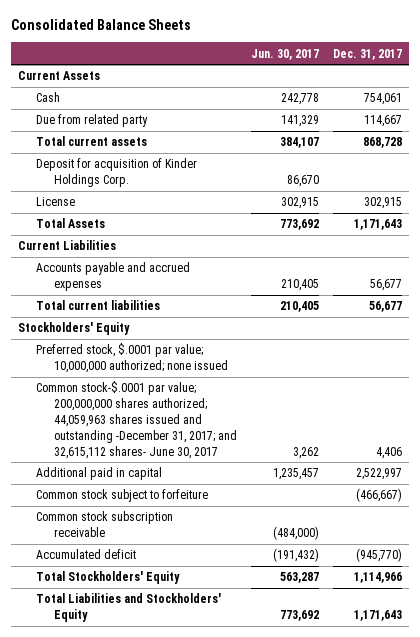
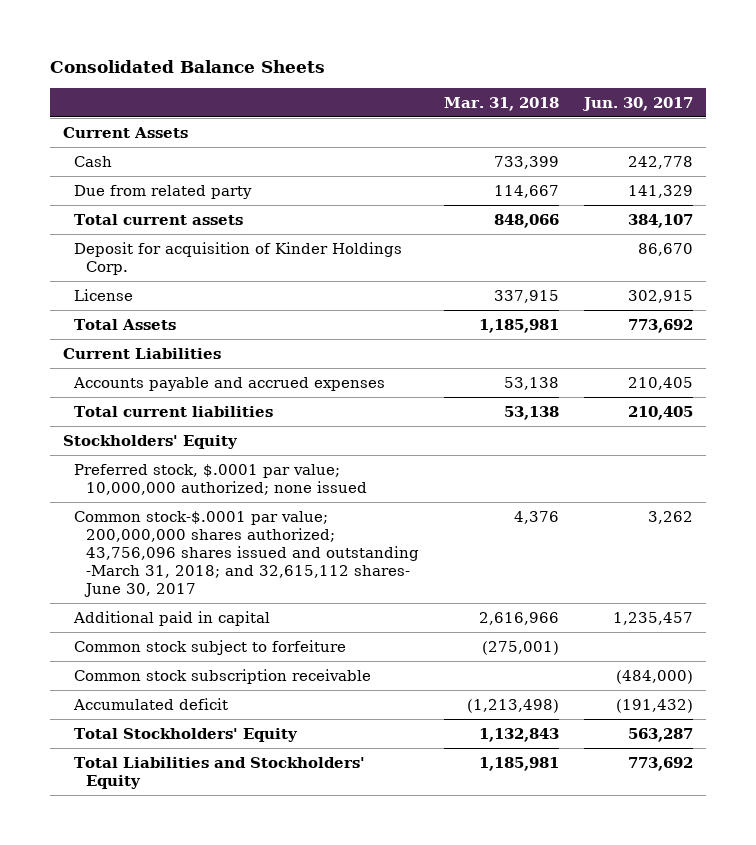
[333,48,403,60] Dec. 31, 2017 -> none
none -> [444,96,560,111] Mar. 31, 2018
[36,381,237,459] Common stock-$.0001 par value; 200,000,000 shares authorized; 44,059,963 shares issued and outstanding -December 31, 2017; and 32,615,112 shares- June 30, 2017 -> [74,510,419,598] Common stock-$.0001 par value; 200,000,000 shares authorized; 43,756,096 shares issued and outstanding -March 31, 2018; and 32,615,112 shares- June 30, 2017

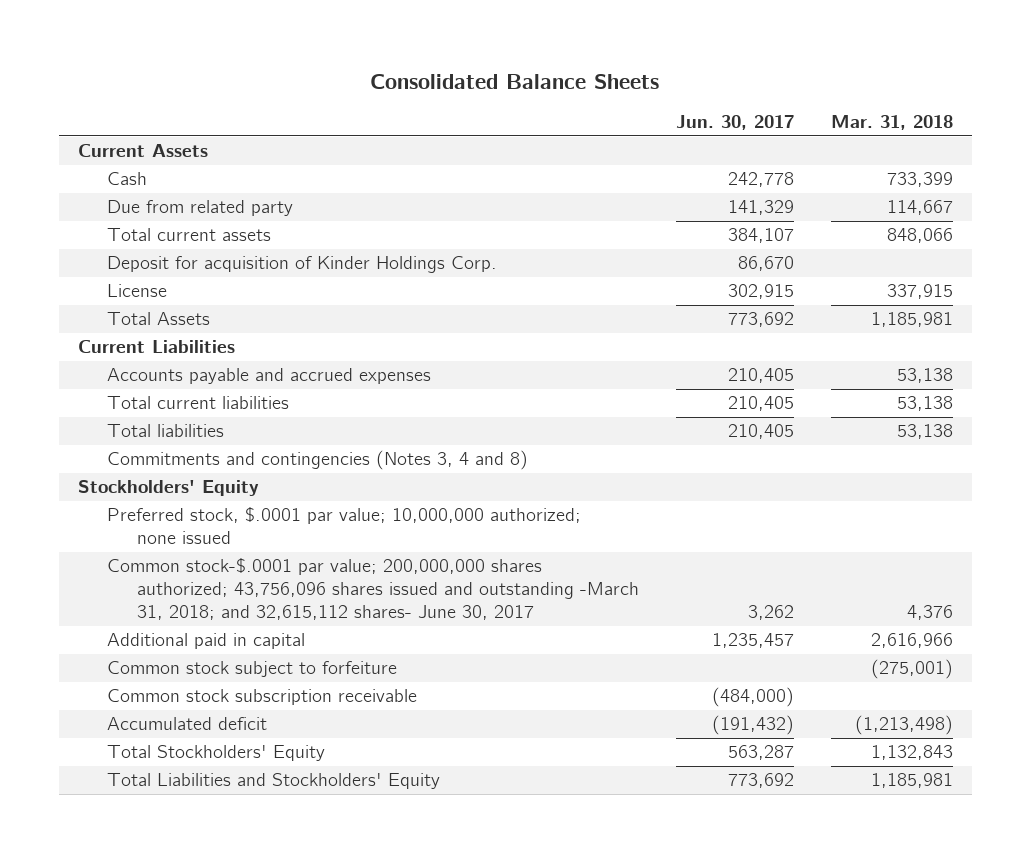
none -> [107,424,225,438] Total liabilities
none -> [107,450,529,471] Commitments and contingencies (Notes 3, 4 and 8)

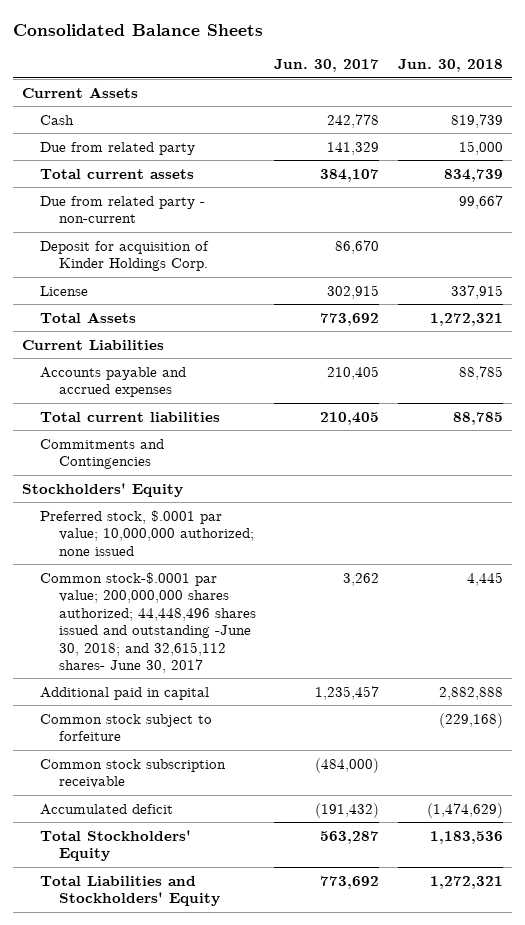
[831,115,954,131] Mar. 31, 2018 -> none
none -> [397,59,503,73] Jun. 30, 2018
none -> [40,195,206,224] Due from related party - non-current
[107,424,225,438] Total liabilities -> none
[107,450,529,471] Commitments and contingencies (Notes 3, 4 and 8) -> [40,438,165,470] Commitments and Contingencies
[107,558,639,621] Common stock-$.0001 par value; 200,000,000 shares authorized; 43,756,096 shares issued and outstanding -March 31, 2018; and 32,615,112 shares- June 30, 2017 -> [40,571,257,674] Common stock-$.0001 par value; 200,000,000 shares authorized; 44,448,496 shares issued and outstanding -June 30, 2018; and 32,615,112 shares- June 30, 2017

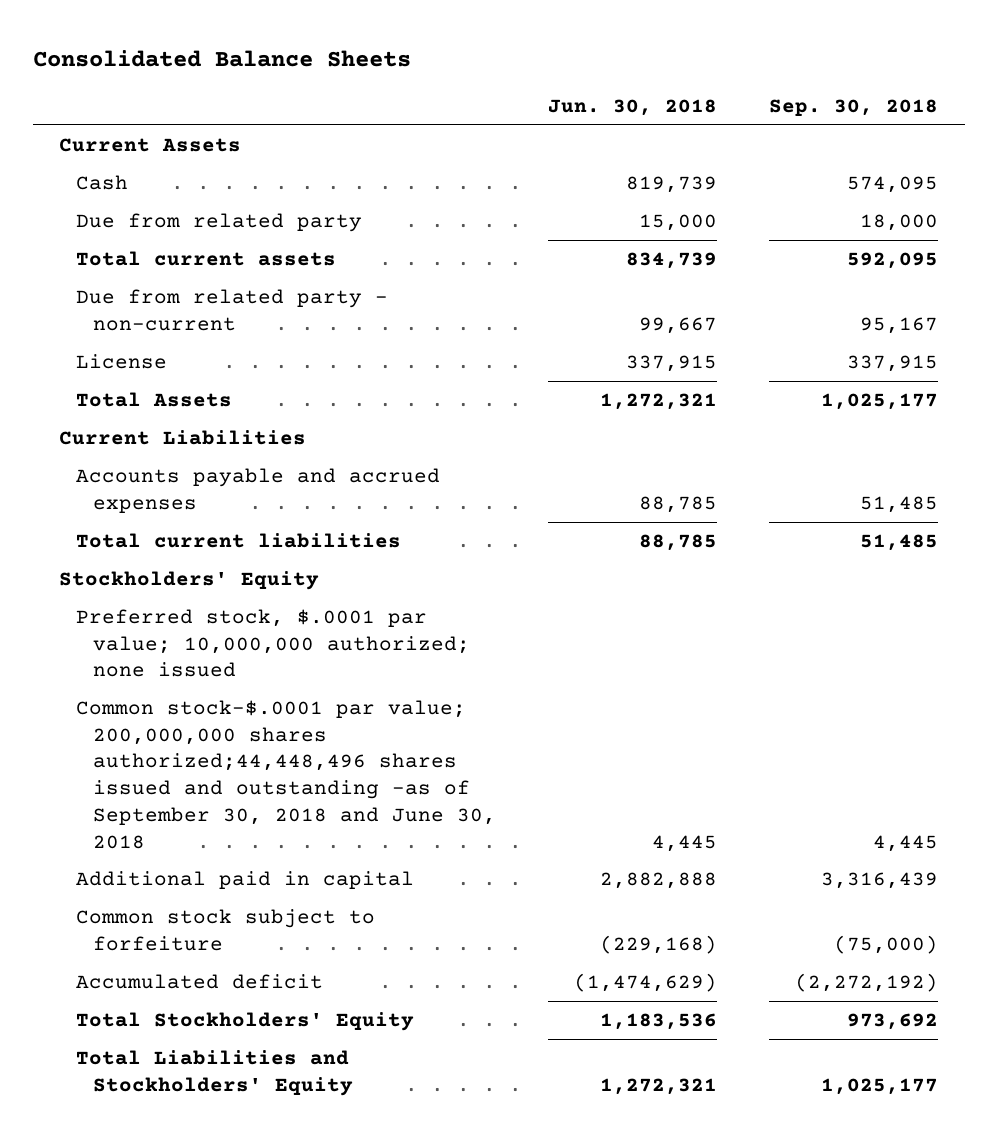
[274,59,380,73] Jun. 30, 2017 -> none
none -> [769,98,939,116] Sep. 30, 2018
[40,240,210,272] Deposit for acquisition of Kinder Holdings Corp. -> none
[40,438,165,470] Commitments and Contingencies -> none
[40,571,257,674] Common stock-$.0001 par value; 200,000,000 shares authorized; 44,448,496 shares issued and outstanding -June 30, 2018; and 32,615,112 shares- June 30, 2017 -> [76,700,497,849] Common stock-$.0001 par value; 200,000,000 shares authorized;44,448,496 shares issued and outstanding -as of September 30, 2018 and June 30, 2018
[40,758,227,789] Common stock subscription receivable -> none

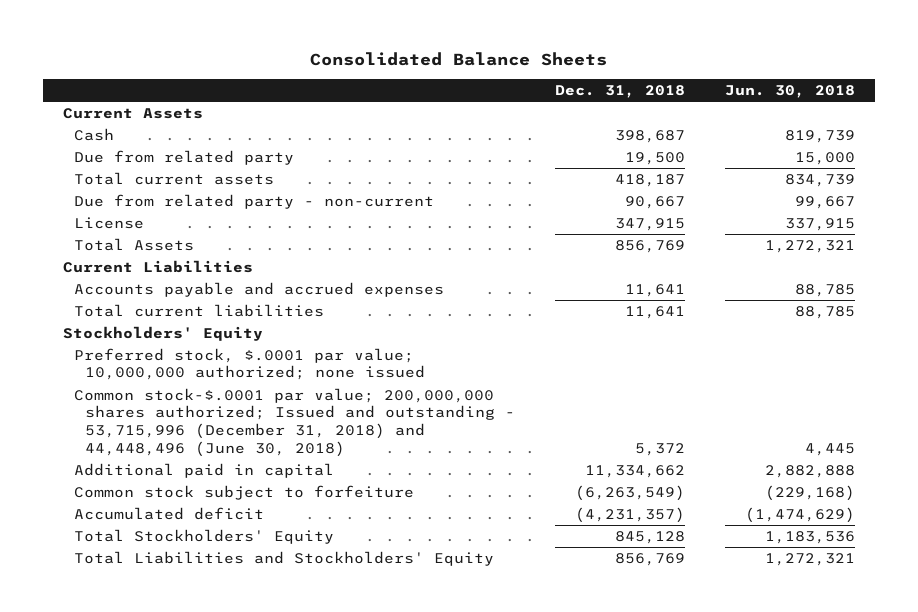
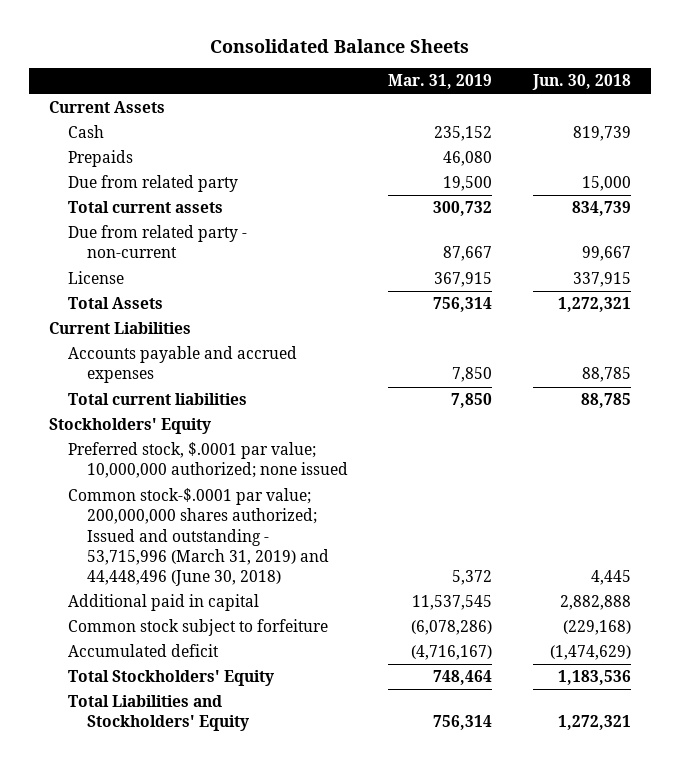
[555,85,686,99] Dec. 31, 2018 -> none
none -> [388,74,493,90] Mar. 31, 2019
none -> [67,150,133,168] Prepaids
[74,387,515,457] Common stock-$.0001 par value; 200,000,000 shares authorized; Issued and outstanding - 53,715,996 (December 31, 2018) and 44,448,496 (June 30, 2018) -> [67,488,330,586] Common stock-$.0001 par value; 200,000,000 shares authorized; Issued and outstanding - 53,715,996 (March 31, 2019) and 44,448,496 (June 30, 2018)

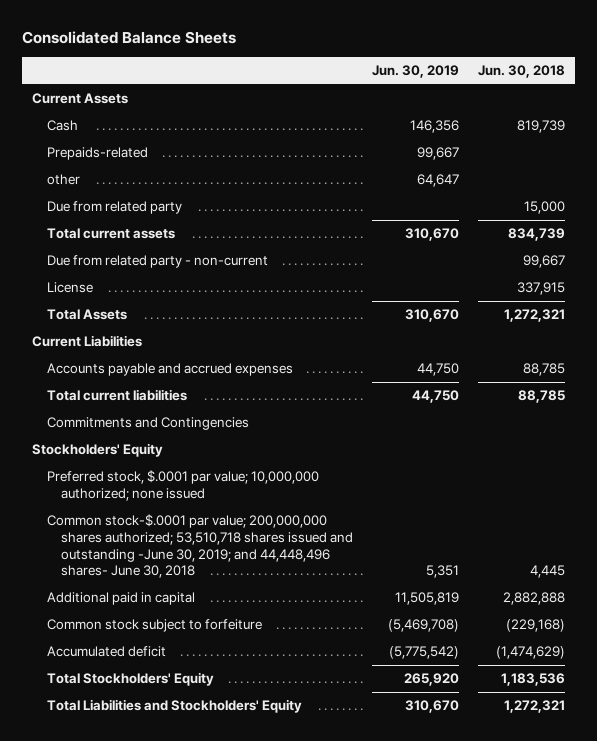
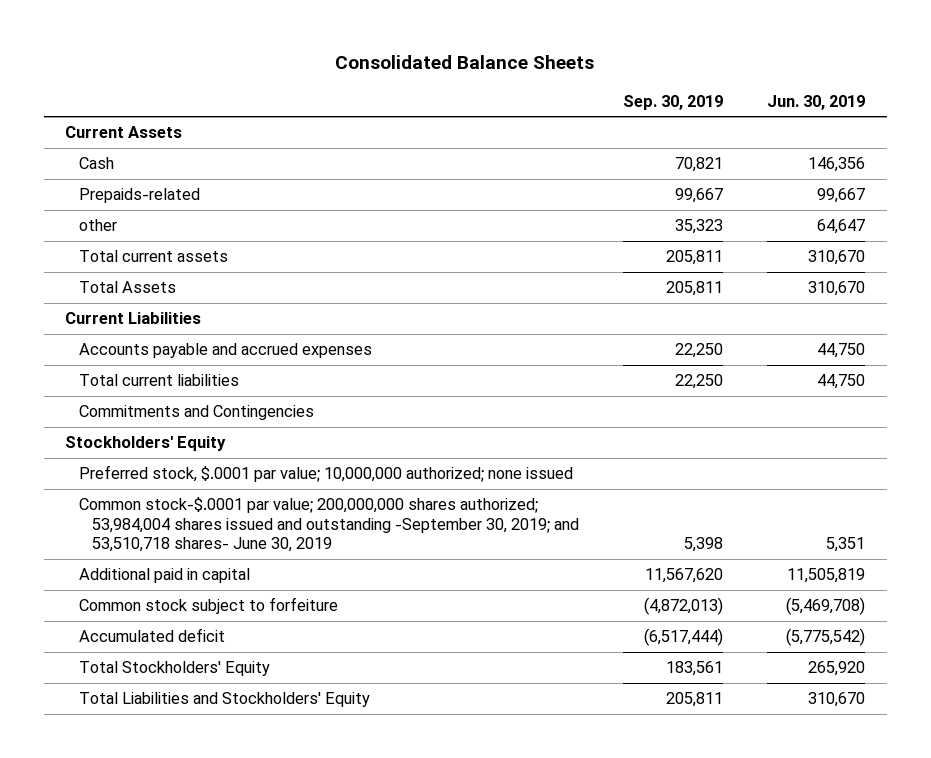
[478,65,566,79] Jun. 30, 2018 -> none
none -> [623,94,724,110] Sep. 30, 2019
[46,201,182,215] Due from related party -> none
[46,255,268,269] Due from related party - non-current -> none
[46,282,93,294] License -> none
[46,514,354,579] Common stock-$.0001 par value; 200,000,000 shares authorized; 53,510,718 shares issued and outstanding -June 30, 2019; and 44,448,496 shares- June 30, 2018 -> [78,497,580,553] Common stock-$.0001 par value; 200,000,000 shares authorized; 53,984,004 shares issued and outstanding -September 30, 2019; and 53,510,718 shares- June 30, 2019

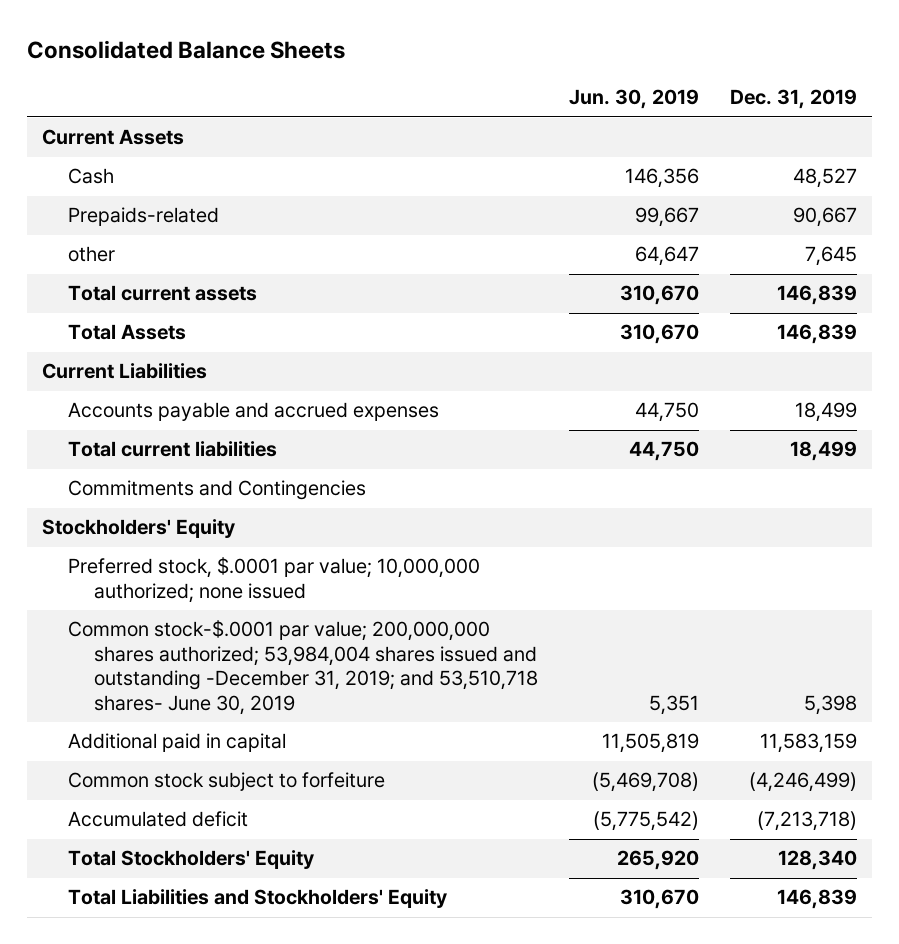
[623,94,724,110] Sep. 30, 2019 -> none
none -> [730,89,858,110] Dec. 31, 2019
[78,497,580,553] Common stock-$.0001 par value; 200,000,000 shares authorized; 53,984,004 shares issued and outstanding -September 30, 2019; and 53,510,718 shares- June 30, 2019 -> [68,620,539,715] Common stock-$.0001 par value; 200,000,000 shares authorized; 53,984,004 shares issued and outstanding -December 31, 2019; and 53,510,718 shares- June 30, 2019

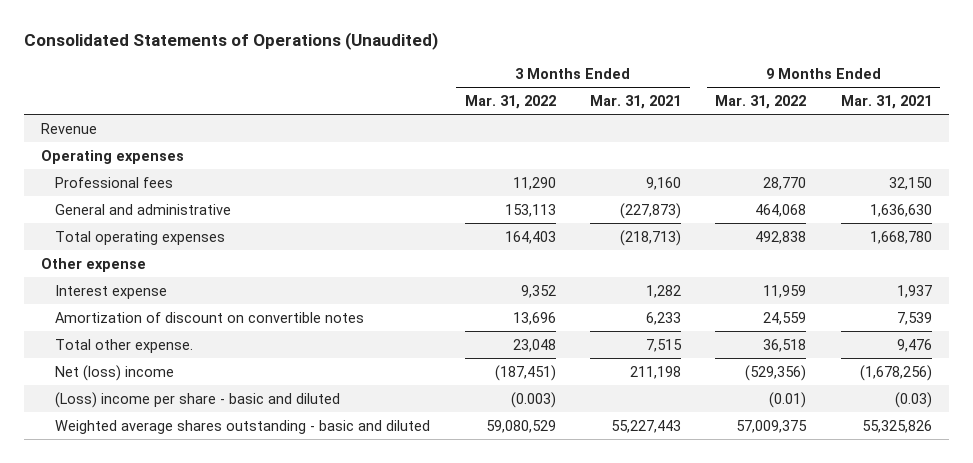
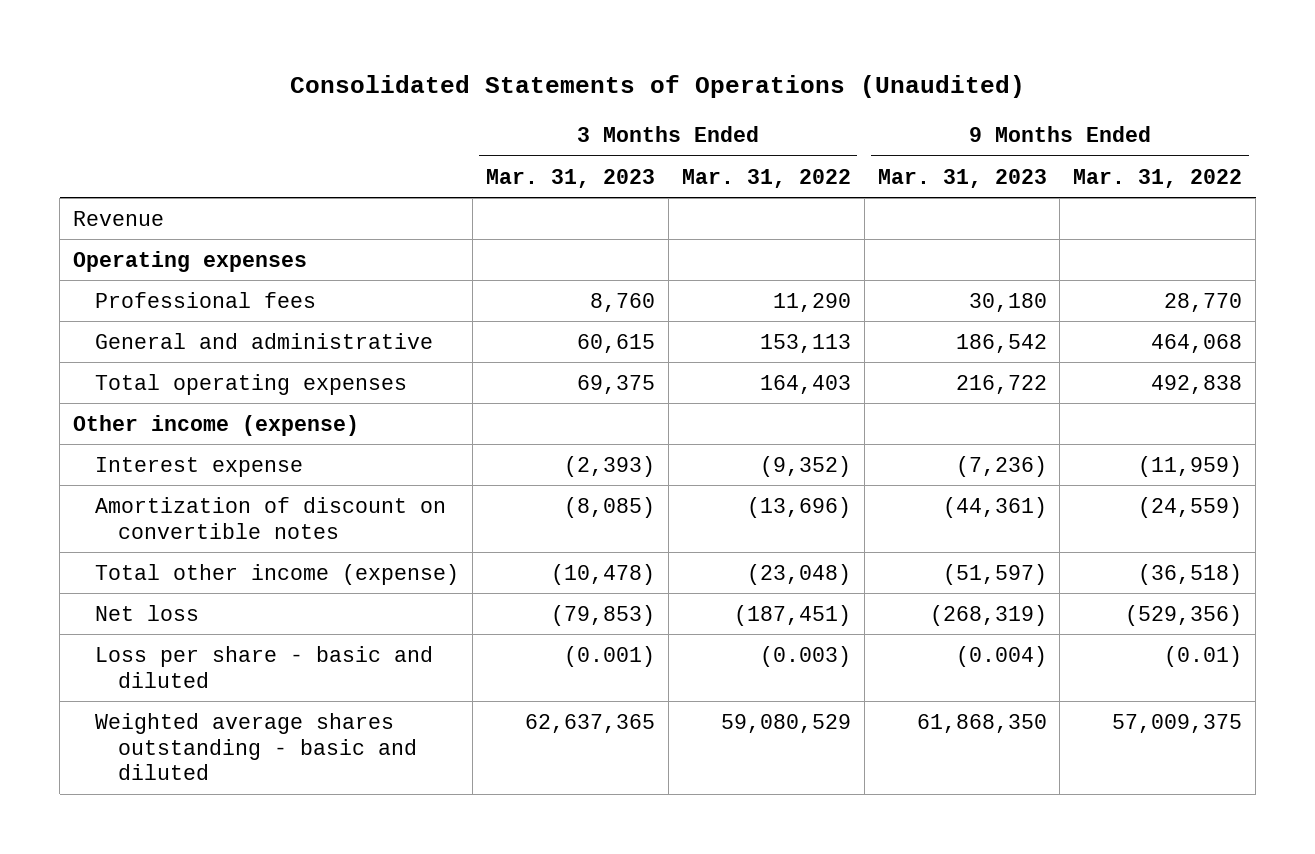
[590,95,682,110] Mar. 31, 2021 -> none
[840,95,932,110] Mar. 31, 2021 -> none
none -> [486,168,656,188] Mar. 31, 2023
none -> [877,168,1047,188] Mar. 31, 2023
[40,257,146,272] Other expense -> [73,414,360,436] Other income (expense)
[520,284,556,298] 9,352 -> [759,455,851,477] (9,352)
[763,284,807,298] 11,959 -> [1138,455,1243,477] (11,959)
[512,311,556,325] 13,696 -> [746,496,851,518] (13,696)
[763,311,807,325] 24,559 -> [1138,496,1243,518] (24,559)
[55,338,194,353] Total other expense. -> [95,563,460,585] Total other income (expense)
[512,338,556,352] 23,048 -> [746,563,851,585] (23,048)
[763,338,807,352] 36,518 -> [1138,563,1243,585] (36,518)
[55,364,175,381] Net (loss) income -> [95,604,200,621] Net loss
[55,391,341,408] (Loss) income per share - basic and diluted -> [95,645,434,688] Loss per share - basic and diluted

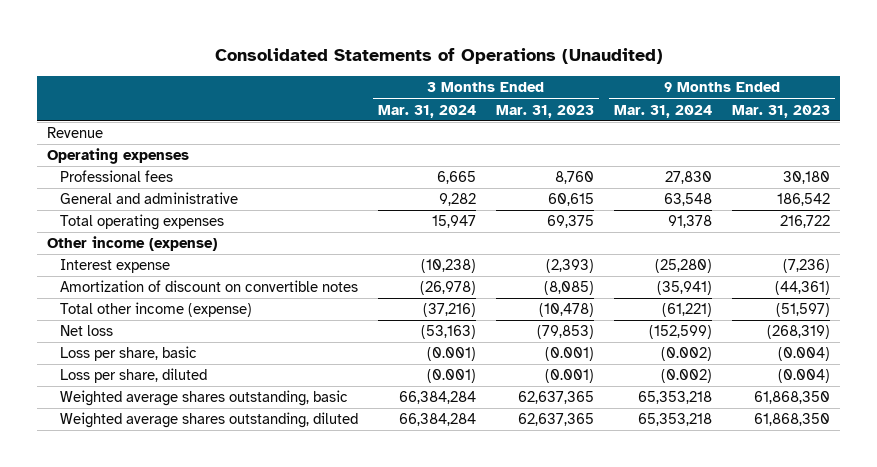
[681,168,851,188] Mar. 31, 2022 -> none
[1073,168,1243,188] Mar. 31, 2022 -> none
none -> [377,104,476,118] Mar. 31, 2024
none -> [613,104,712,118] Mar. 31, 2024
[95,645,434,688] Loss per share - basic and diluted -> [59,346,197,362] Loss per share, basic
none -> [59,368,207,384] Loss per share, diluted
[95,712,417,781] Weighted average shares outstanding - basic and diluted -> [59,390,348,407] Weighted average shares outstanding, basic
none -> [59,412,358,429] Weighted average shares outstanding, diluted

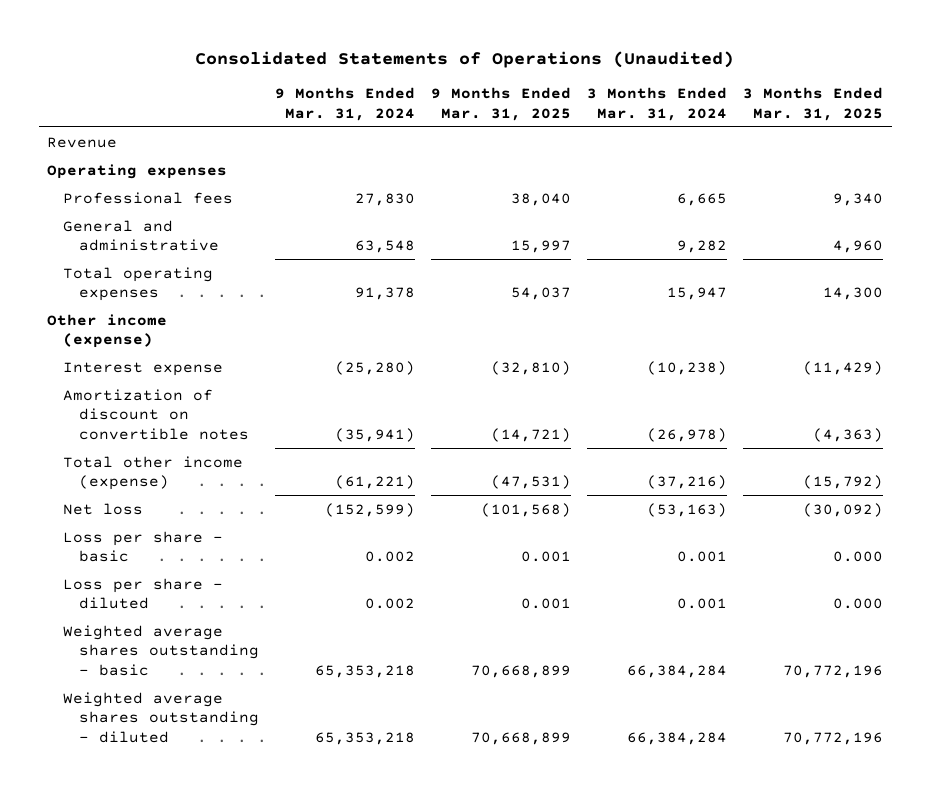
[495,104,594,118] Mar. 31, 2023 -> none
[731,104,830,118] Mar. 31, 2023 -> none
none -> [431,87,572,121] 9 Months Ended Mar. 31, 2025
none -> [743,87,884,121] 3 Months Ended Mar. 31, 2025
[59,346,197,362] Loss per share, basic -> [62,530,223,563] Loss per share - basic
[426,347,476,362] (0.001) -> [677,551,728,563] 0.001
[660,347,712,362] (0.002) -> [364,551,415,563] 0.002
[59,368,207,384] Loss per share, diluted -> [62,577,223,610] Loss per share - diluted
[426,369,476,384] (0.001) -> [677,598,728,610] 0.001
[660,369,712,384] (0.002) -> [364,598,415,610] 0.002
[59,390,348,407] Weighted average shares outstanding, basic -> [62,624,259,677] Weighted average shares outstanding - basic
[59,412,358,429] Weighted average shares outstanding, diluted -> [62,691,259,744] Weighted average shares outstanding - diluted

